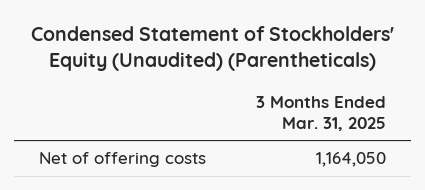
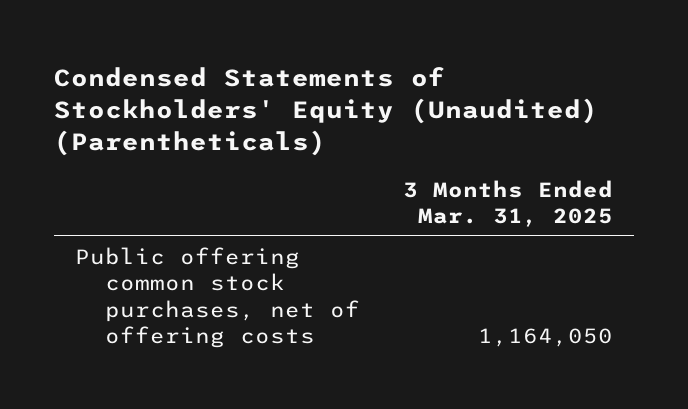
[30,25,394,72] Condensed Statement of Stockholders' Equity (Unaudited) (Parentheticals) -> [54,66,599,156] Condensed Statements of Stockholders' Equity (Unaudited) (Parentheticals)
[39,152,207,168] Net of offering costs -> [75,246,361,348] Public offering common stock purchases, net of offering costs

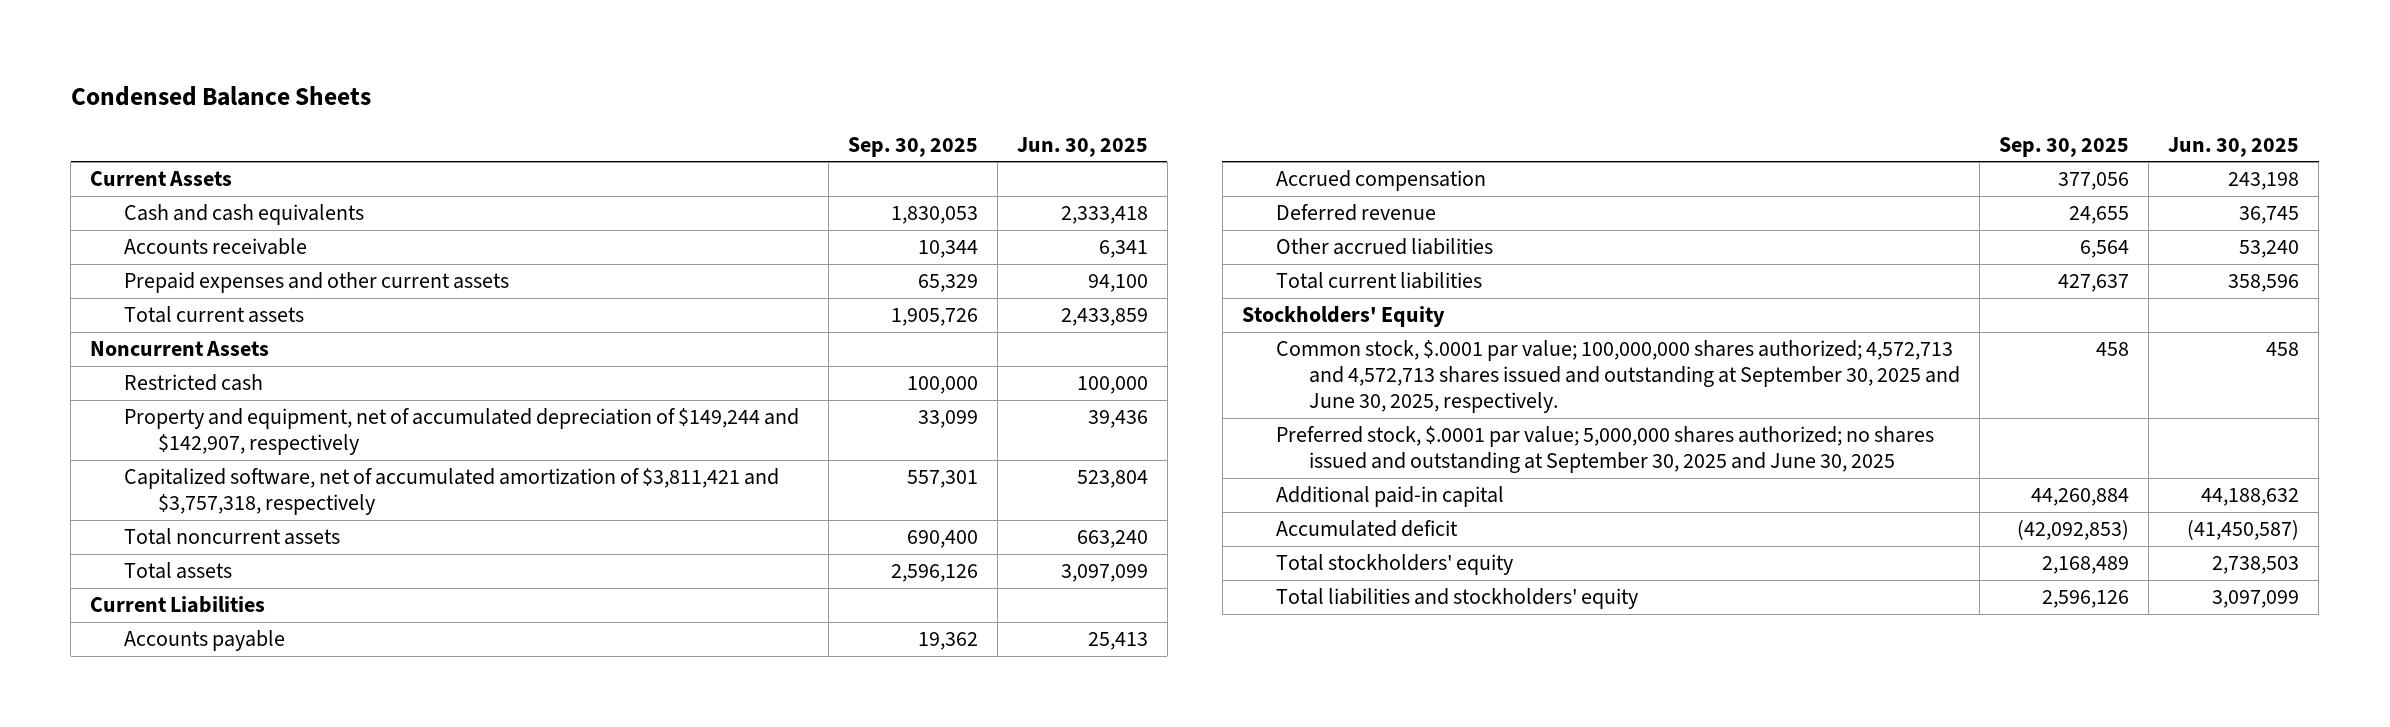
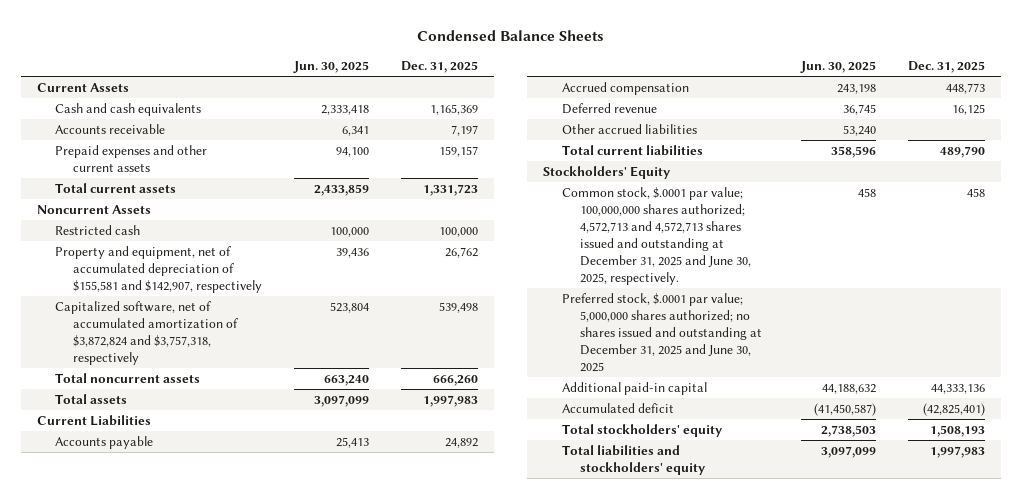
[847,136,978,157] Sep. 30, 2025 -> none
none -> [401,60,479,73] Dec. 31, 2025
[123,408,799,456] Property and equipment, net of accumulated depreciation of $149,244 and $142,907, respectively -> [55,245,263,293] Property and equipment, net of accumulated depreciation of $155,581 and $142,907, respectively
[123,468,779,516] Capitalized software, net of accumulated amortization of $3,811,421 and $3,757,318, respectively -> [55,300,239,365] Capitalized software, net of accumulated amortization of $3,872,824 and $3,757,318, respectively
[1275,340,1961,414] Common stock, $.0001 par value; 100,000,000 shares authorized; 4,572,713 and 4,572,713 shares issued and outstanding at September 30, 2025 and June 30, 2025, respectively. -> [561,186,752,285] Common stock, $.0001 par value; 100,000,000 shares authorized; 4,572,713 and 4,572,713 shares issued and outstanding at December 31, 2025 and June 30, 2025, respectively.
[1275,426,1934,474] Preferred stock, $.0001 par value; 5,000,000 shares authorized; no shares issued and outstanding at September 30, 2025 and June 30, 2025 -> [561,292,763,372] Preferred stock, $.0001 par value; 5,000,000 shares authorized; no shares issued and outstanding at December 31, 2025 and June 30, 2025

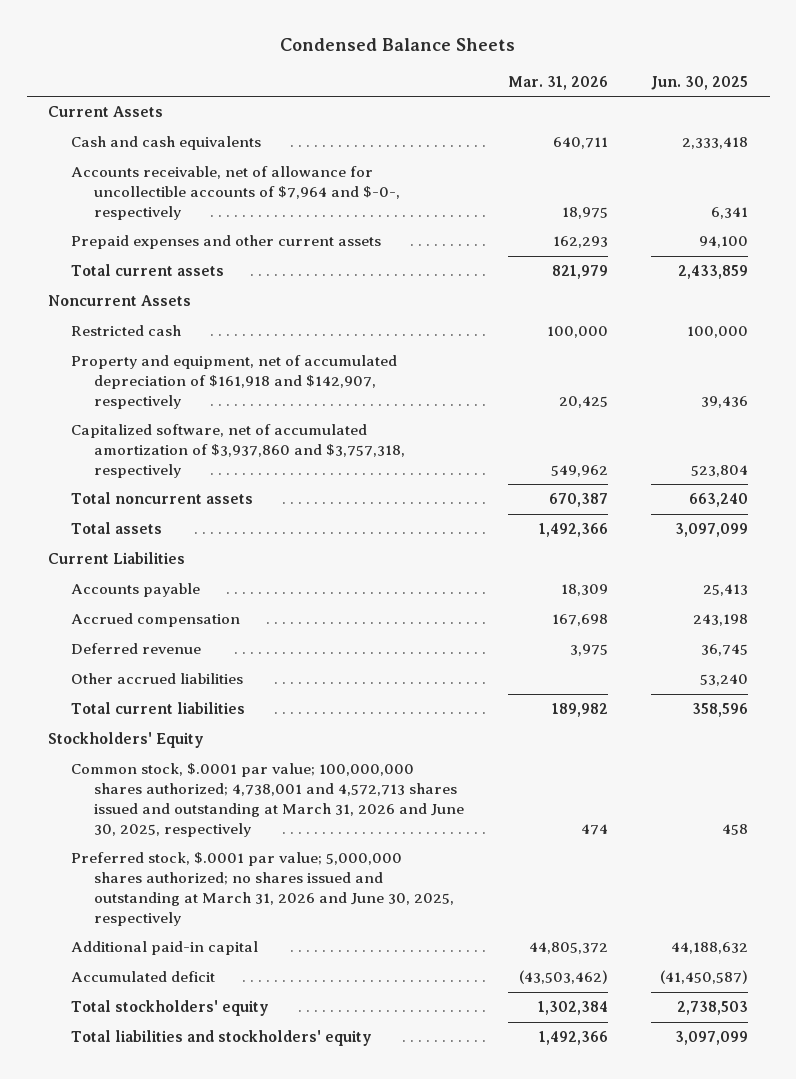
[401,60,479,73] Dec. 31, 2025 -> none
none -> [507,75,608,90] Mar. 31, 2026
[55,123,166,134] Accounts receivable -> [71,166,401,220] Accounts receivable, net of allowance for uncollectible accounts of $7,964 and $-0-, respectively
[55,245,263,293] Property and equipment, net of accumulated depreciation of $155,581 and $142,907, respectively -> [71,355,398,409] Property and equipment, net of accumulated depreciation of $161,918 and $142,907, respectively
[55,300,239,365] Capitalized software, net of accumulated amortization of $3,872,824 and $3,757,318, respectively -> [71,424,406,478] Capitalized software, net of accumulated amortization of $3,937,860 and $3,757,318, respectively
[561,186,752,285] Common stock, $.0001 par value; 100,000,000 shares authorized; 4,572,713 and 4,572,713 shares issued and outstanding at December 31, 2025 and June 30, 2025, respectively. -> [71,763,465,837] Common stock, $.0001 par value; 100,000,000 shares authorized; 4,738,001 and 4,572,713 shares issued and outstanding at March 31, 2026 and June 30, 2025, respectively
[561,292,763,372] Preferred stock, $.0001 par value; 5,000,000 shares authorized; no shares issued and outstanding at December 31, 2025 and June 30, 2025 -> [71,852,455,926] Preferred stock, $.0001 par value; 5,000,000 shares authorized; no shares issued and outstanding at March 31, 2026 and June 30, 2025, respectively

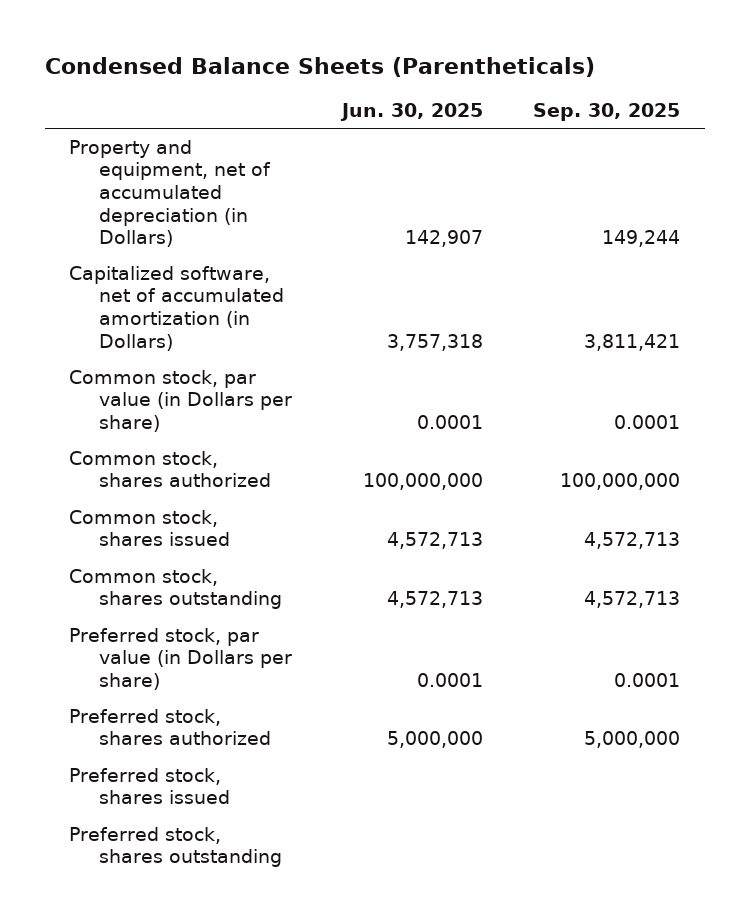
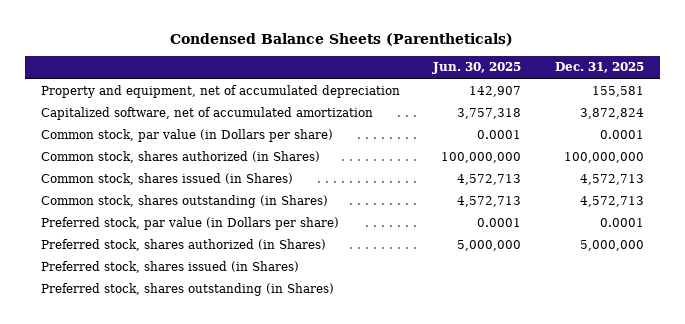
[532,103,680,122] Sep. 30, 2025 -> none
none -> [554,62,644,74] Dec. 31, 2025
[69,139,271,248] Property and equipment, net of accumulated depreciation (in Dollars) -> [41,84,401,98] Property and equipment, net of accumulated depreciation
[69,265,284,351] Capitalized software, net of accumulated amortization (in Dollars) -> [41,106,374,120] Capitalized software, net of accumulated amortization
[69,450,271,488] Common stock, shares authorized -> [41,150,321,163] Common stock, shares authorized (in Shares)
[69,509,230,547] Common stock, shares issued -> [41,172,294,185] Common stock, shares issued (in Shares)
[69,568,282,610] Common stock, shares outstanding -> [41,194,329,208] Common stock, shares outstanding (in Shares)
[69,708,271,746] Preferred stock, shares authorized -> [41,238,327,251] Preferred stock, shares authorized (in Shares)
[69,767,230,805] Preferred stock, shares issued -> [41,260,300,273] Preferred stock, shares issued (in Shares)
[69,826,282,868] Preferred stock, shares outstanding -> [41,282,335,296] Preferred stock, shares outstanding (in Shares)

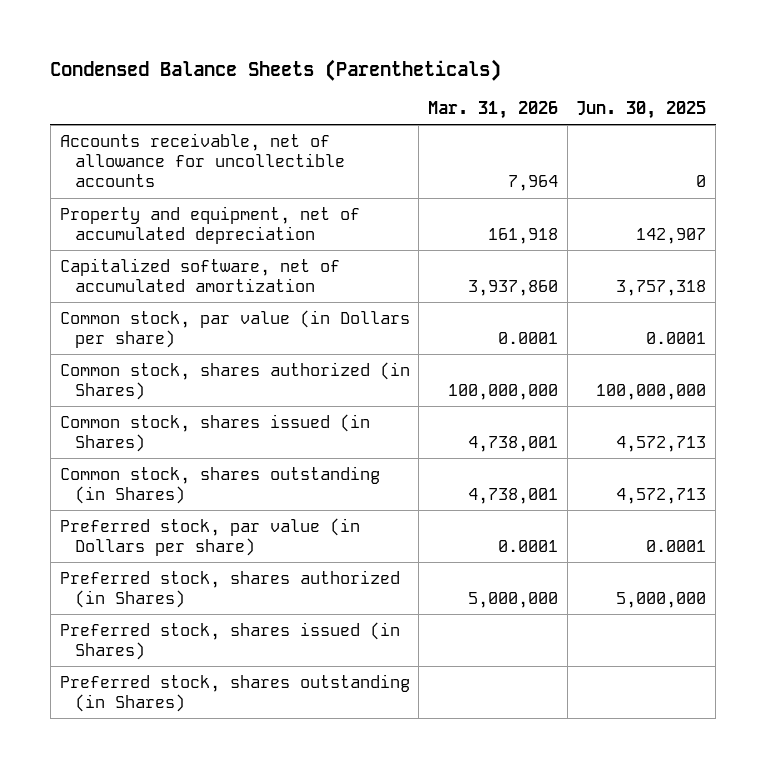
[554,62,644,74] Dec. 31, 2025 -> none
none -> [428,100,559,119] Mar. 31, 2026
none -> [59,132,346,188] Accounts receivable, net of allowance for uncollectible accounts

